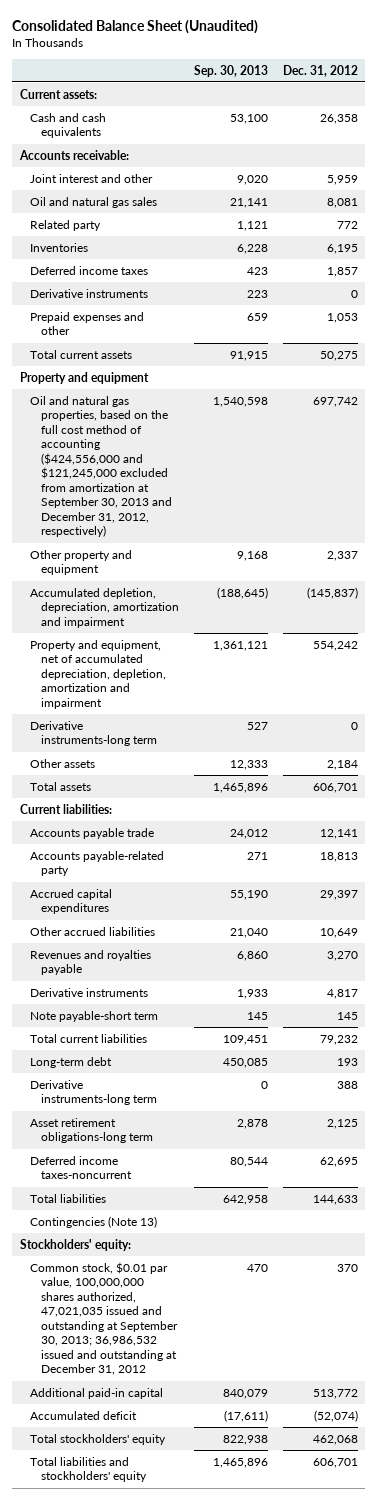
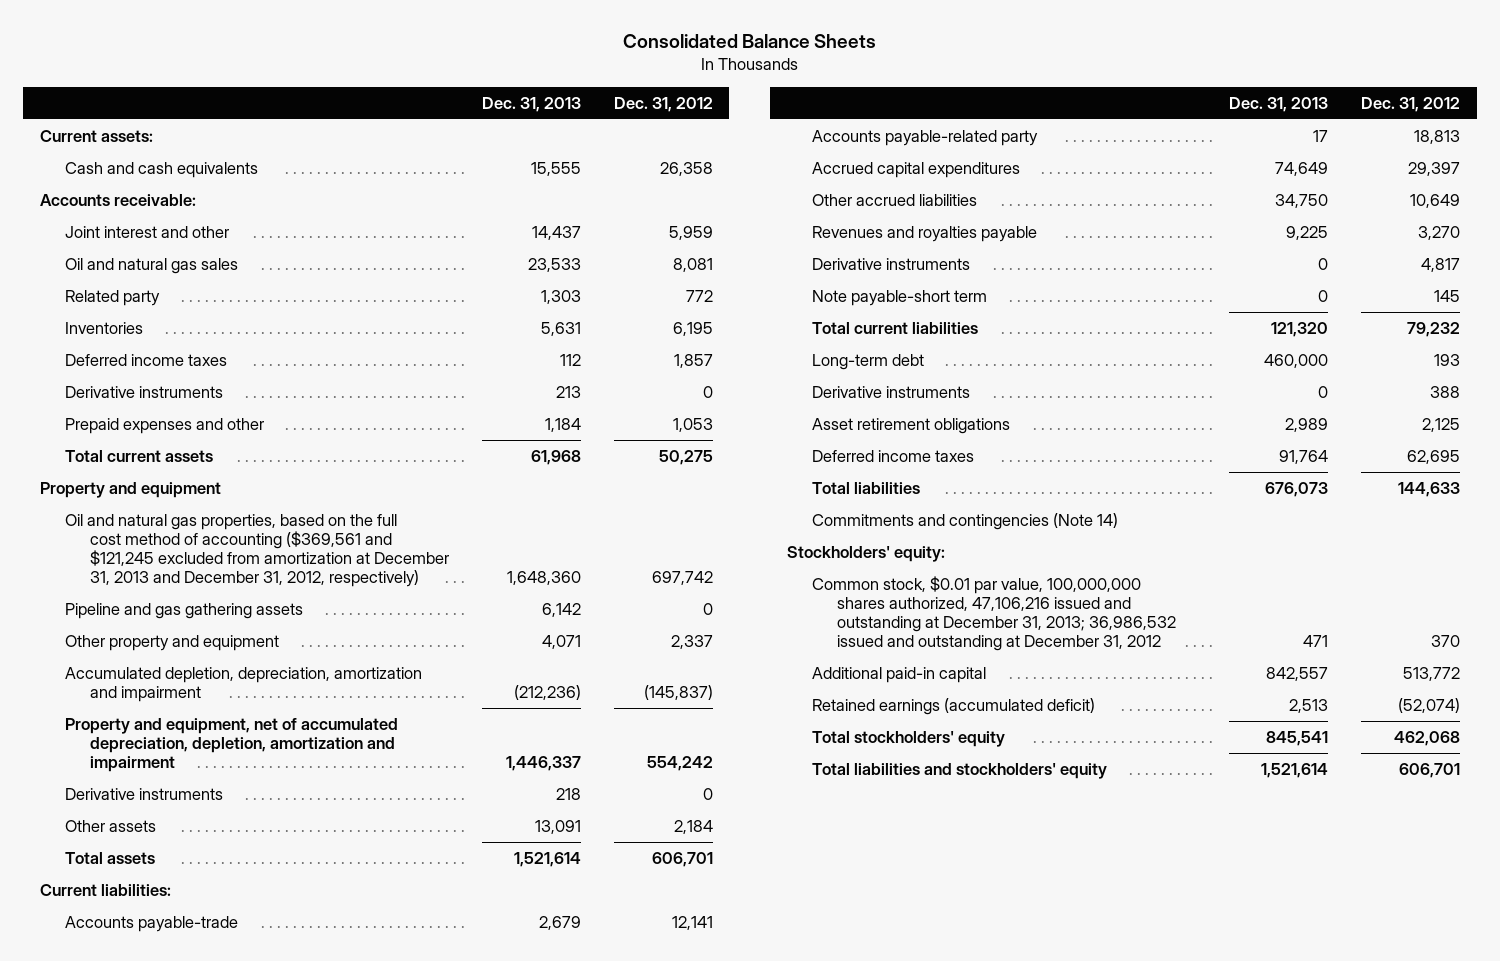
[12,19,259,34] Consolidated Balance Sheet (Unaudited) -> [622,34,876,49] Consolidated Balance Sheets
[193,64,268,77] Sep. 30, 2013 -> none
none -> [481,96,581,112] Dec. 31, 2013
[30,396,172,538] Oil and natural gas properties, based on the full cost method of accounting ($424,556,000 and $121,245,000 excluded from amortization at September 30, 2013 and December 31, 2012, respectively) -> [64,513,449,588] Oil and natural gas properties, based on the full cost method of accounting ($369,561 and $121,245 excluded from amortization at December 31, 2013 and December 31, 2012, respectively)
none -> [64,602,303,619] Pipeline and gas gathering assets
[30,721,157,747] Derivative instruments-long term -> [64,787,223,800] Derivative instruments
[30,828,155,840] Accounts payable trade -> [64,915,238,932] Accounts payable-trade
[30,1080,157,1106] Derivative instruments-long term -> [811,385,970,398] Derivative instruments
[30,1118,153,1144] Asset retirement obligations-long term -> [811,417,1010,434] Asset retirement obligations
[30,1156,132,1180] Deferred income taxes-noncurrent -> [811,449,974,462] Deferred income taxes
[30,1216,158,1229] Contingencies (Note 13) -> [811,512,1118,530] Commitments and contingencies (Note 14)
[30,1262,178,1376] Common stock, $0.01 par value, 100,000,000 shares authorized, 47,021,035 issued and outstanding at September 30, 2013; 36,986,532 issued and outstanding at December 31, 2012 -> [811,575,1177,652] Common stock, $0.01 par value, 100,000,000 shares authorized, 47,106,216 issued and outstanding at December 31, 2013; 36,986,532 issued and outstanding at December 31, 2012
[30,1411,138,1421] Accumulated deficit -> [811,697,1095,715] Retained earnings (accumulated deficit)

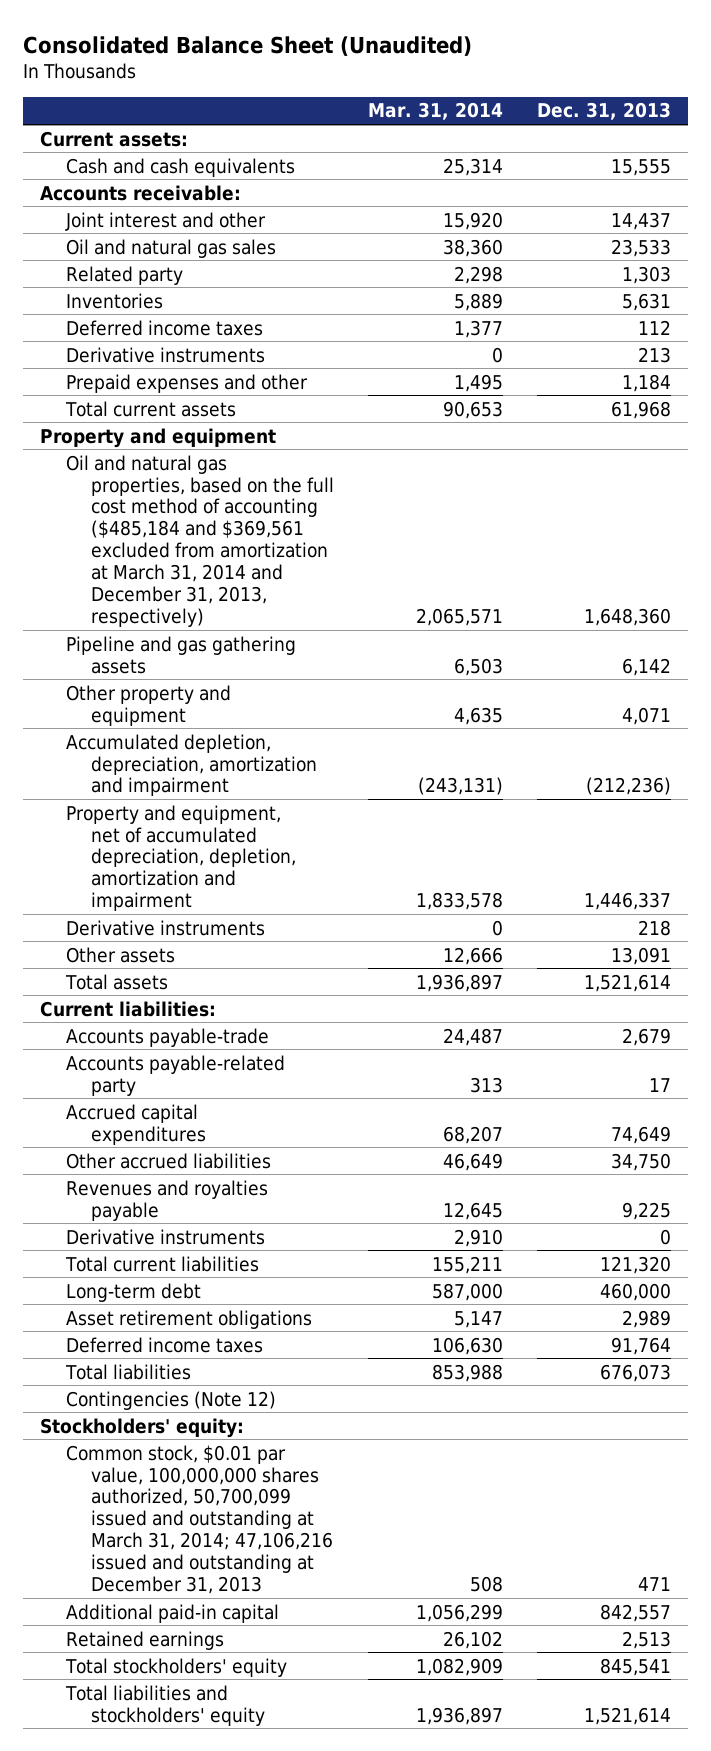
[622,34,876,49] Consolidated Balance Sheets -> [23,35,473,56] Consolidated Balance Sheet (Unaudited)
[613,96,713,112] Dec. 31, 2012 -> none
none -> [368,102,504,121] Mar. 31, 2014
[64,513,449,588] Oil and natural gas properties, based on the full cost method of accounting ($369,561 and $121,245 excluded from amortization at December 31, 2013 and December 31, 2012, respectively) -> [65,454,335,628] Oil and natural gas properties, based on the full cost method of accounting ($485,184 and $369,561 excluded from amortization at March 31, 2014 and December 31, 2013, respectively)
[811,289,987,306] Note payable-short term -> none
[811,385,970,398] Derivative instruments -> none
[811,512,1118,530] Commitments and contingencies (Note 14) -> [65,1390,276,1410] Contingencies (Note 12)
[811,575,1177,652] Common stock, $0.01 par value, 100,000,000 shares authorized, 47,106,216 issued and outstanding at December 31, 2013; 36,986,532 issued and outstanding at December 31, 2012 -> [65,1444,334,1595] Common stock, $0.01 par value, 100,000,000 shares authorized, 50,700,099 issued and outstanding at March 31, 2014; 47,106,216 issued and outstanding at December 31, 2013
[811,697,1095,715] Retained earnings (accumulated deficit) -> [65,1630,224,1650] Retained earnings

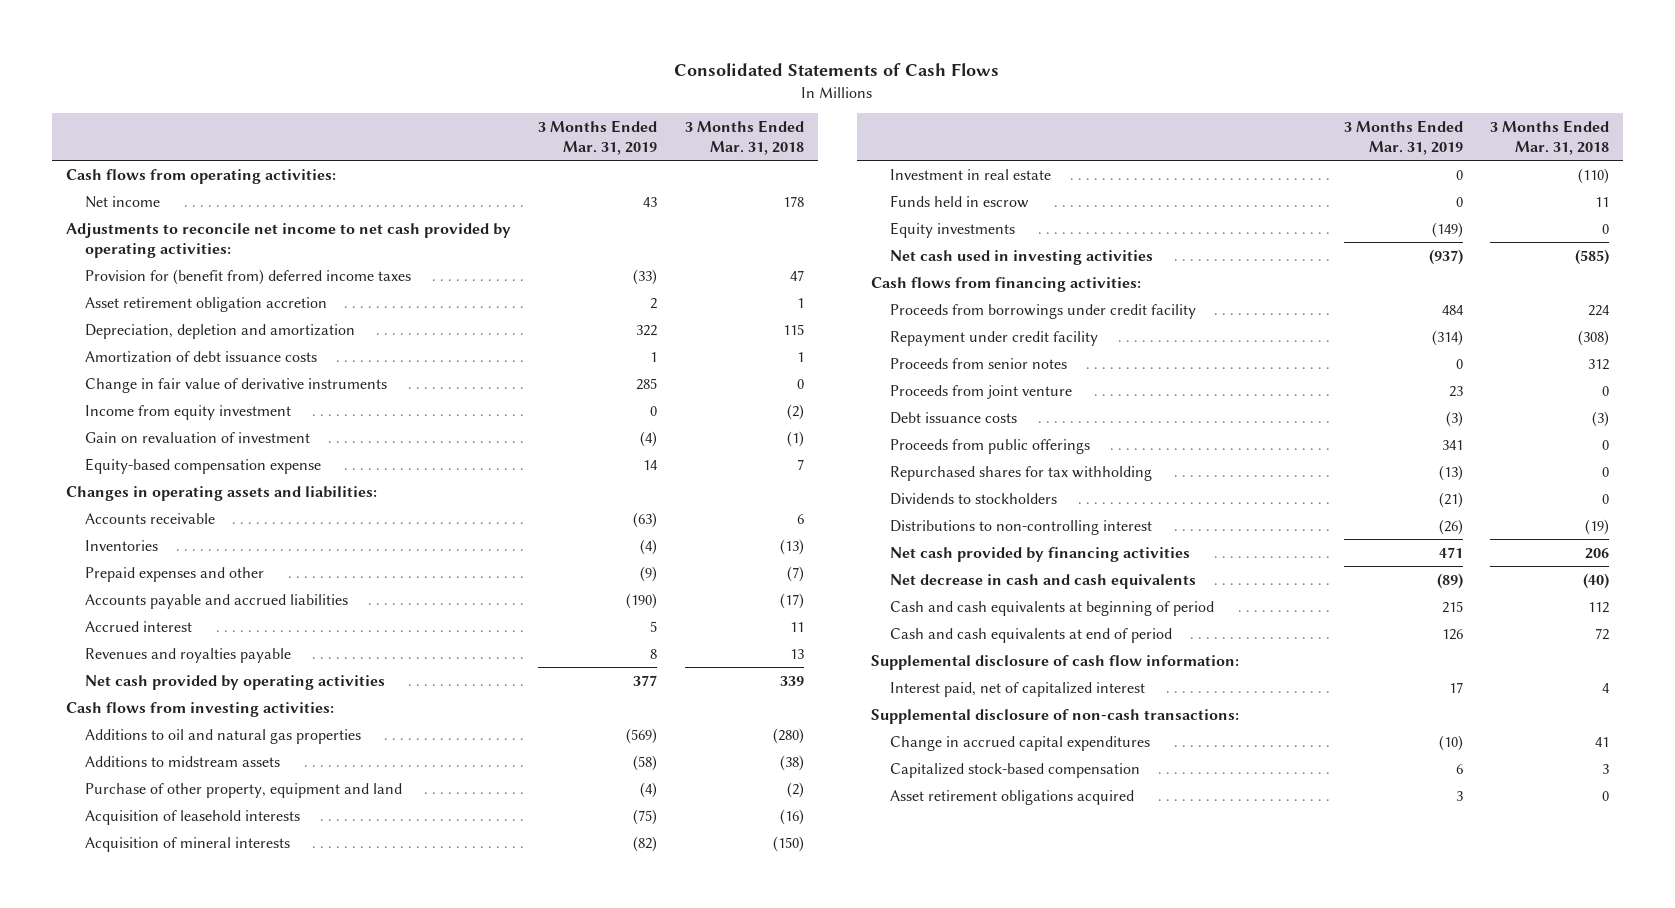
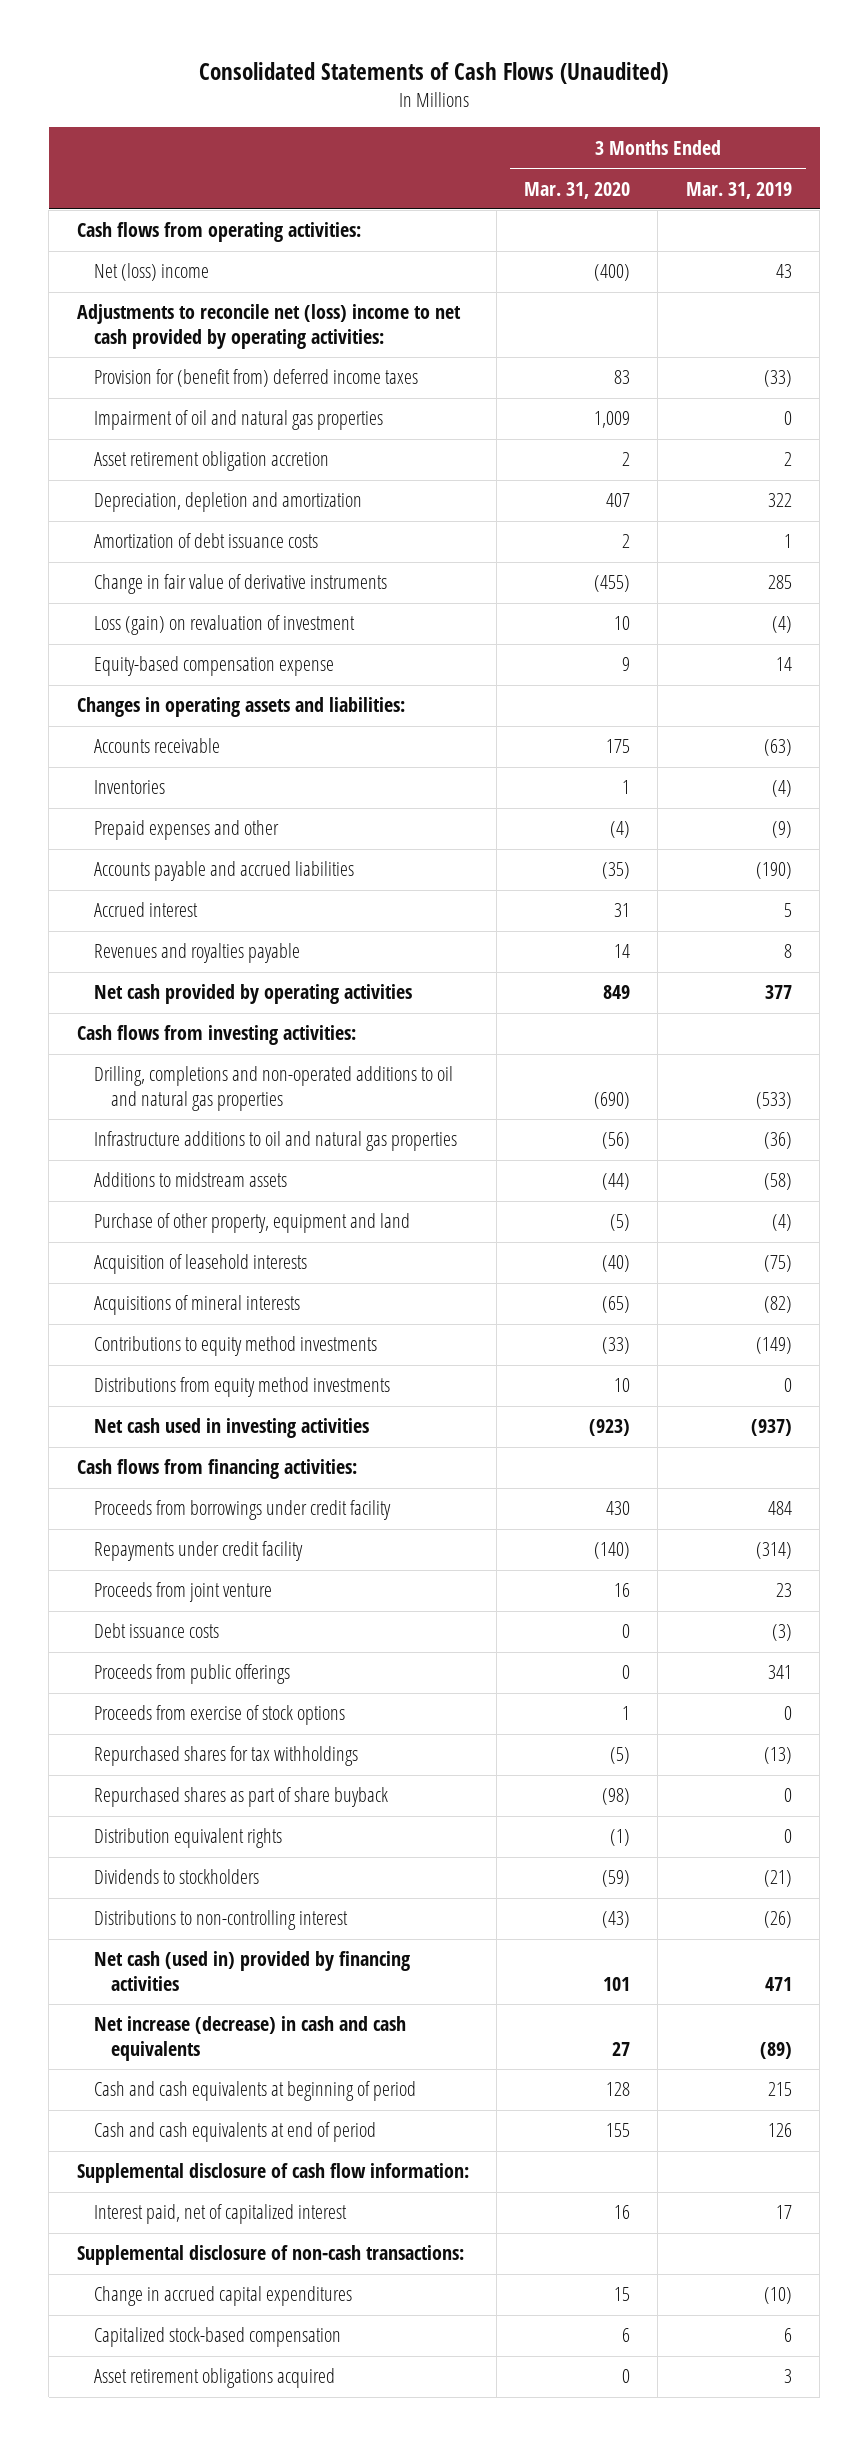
[674,63,1000,77] Consolidated Statements of Cash Flows -> [199,62,669,85] Consolidated Statements of Cash Flows (Unaudited)
[684,119,804,155] 3 Months Ended Mar. 31, 2018 -> none
none -> [524,181,631,199] Mar. 31, 2020
[84,195,160,208] Net income -> [93,263,209,282] Net (loss) income
[65,222,511,258] Adjustments to reconcile net income to net cash provided by operating activities: -> [76,304,461,350] Adjustments to reconcile net (loss) income to net cash provided by operating activities:
none -> [93,410,383,431] Impairment of oil and natural gas properties
[84,404,291,420] Income from equity investment -> none
[84,431,310,443] Gain on revaluation of investment -> [93,615,355,636] Loss (gain) on revaluation of investment
[84,728,361,744] Additions to oil and natural gas properties -> [93,1066,453,1112] Drilling, completions and non-operated additions to oil and natural gas properties
[626,727,658,744] (569) -> [755,1092,792,1110] (533)
none -> [93,1131,457,1152] Infrastructure additions to oil and natural gas properties
[889,168,1051,180] Investment in real estate -> none
[889,194,1029,208] Funds held in escrow -> none
[84,836,290,852] Acquisition of mineral interests -> [93,1295,300,1316] Acquisitions of mineral interests
[889,221,1015,238] Equity investments -> [93,1336,377,1357] Contributions to equity method investments
none -> [93,1377,390,1398] Distributions from equity method investments
[889,357,1067,369] Proceeds from senior notes -> none
[889,330,1098,346] Repayment under credit facility -> [93,1541,303,1562] Repayments under credit facility
none -> [93,1705,345,1726] Proceeds from exercise of stock options
[889,465,1152,481] Repurchased shares for tax withholding -> [93,1746,358,1767] Repurchased shares for tax withholdings
none -> [93,1787,388,1808] Repurchased shares as part of share buyback
none -> [93,1828,282,1849] Distribution equivalent rights
[889,546,1190,562] Net cash provided by financing activities -> [93,1951,410,1992] Net cash (used in) provided by financing activities
[889,573,1196,589] Net decrease in cash and cash equivalents -> [93,2016,406,2062] Net increase (decrease) in cash and cash equivalents

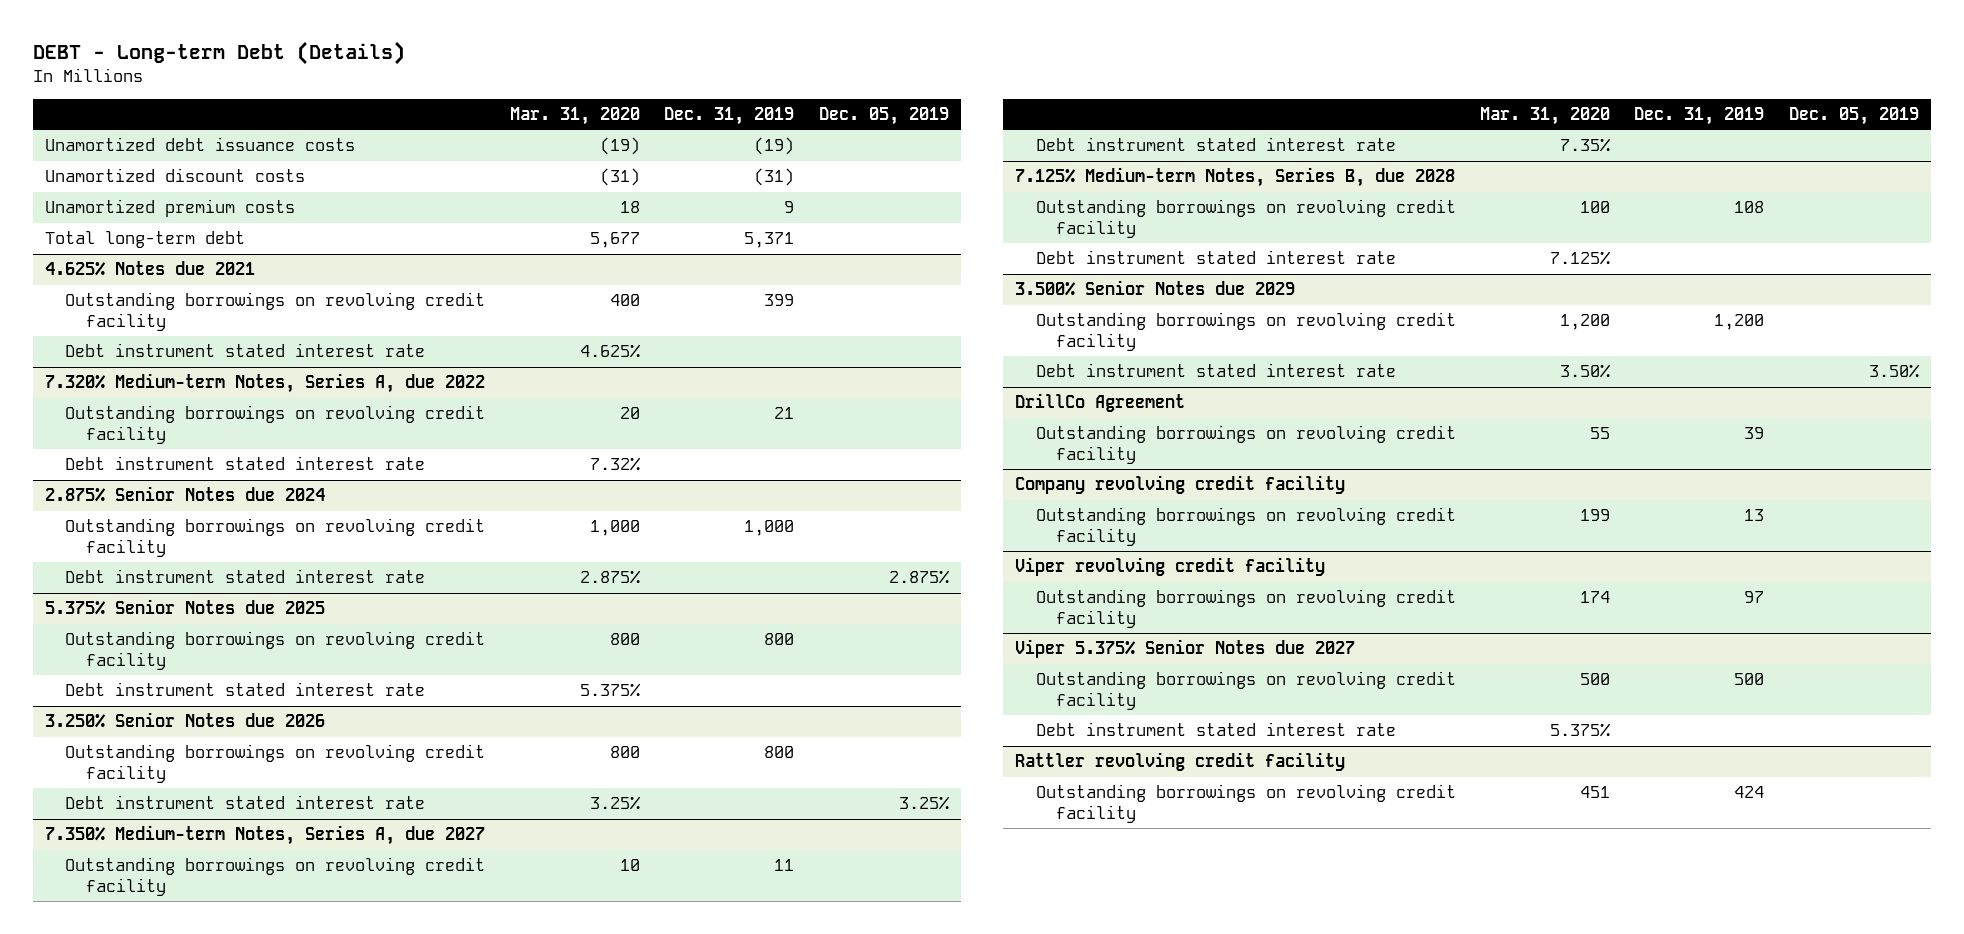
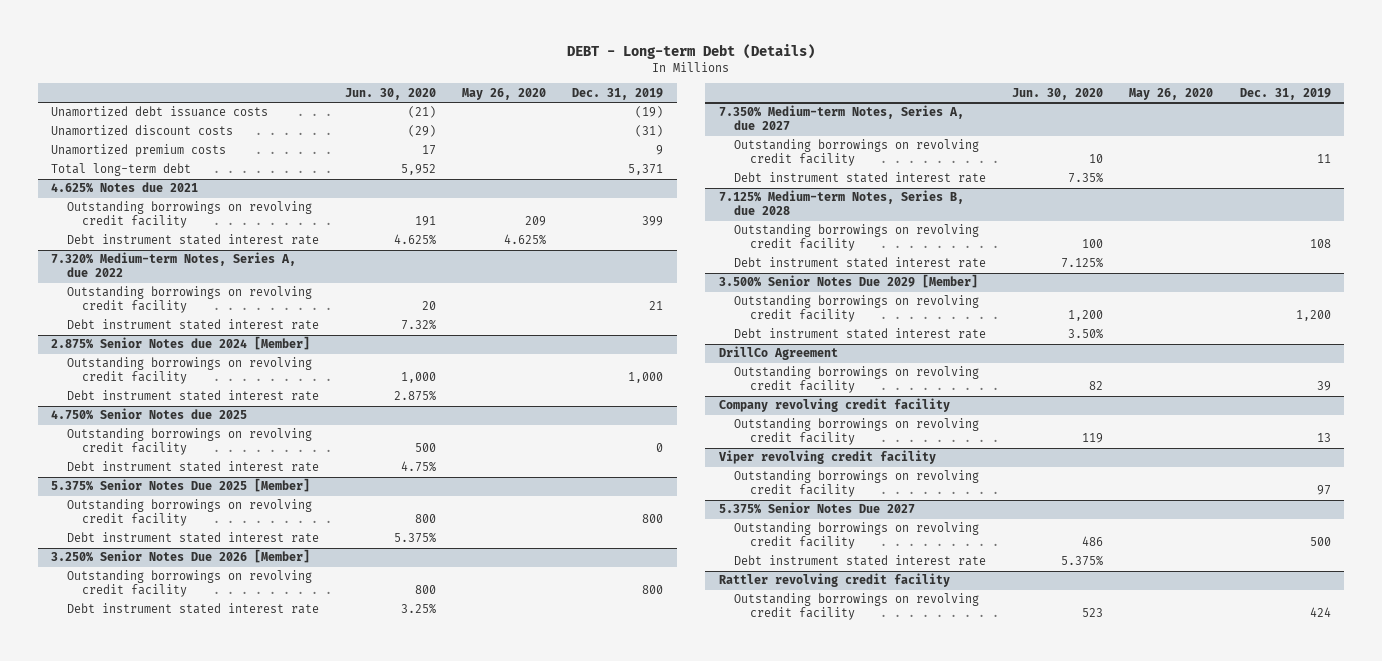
[509,106,640,125] Mar. 31, 2020 -> none
[818,106,949,125] Dec. 05, 2019 -> none
none -> [345,87,437,100] Jun. 30, 2020
none -> [462,87,547,100] May 26, 2020
[44,486,325,503] 2.875% Senior Notes due 2024 -> [51,336,311,351] 2.875% Senior Notes due 2024 [Member]
none -> [51,408,248,421] 4.750% Senior Notes due 2025
none -> [66,428,312,456] Outstanding borrowings on revolving credit facility
none -> [66,461,319,473] Debt instrument stated interest rate
[44,599,325,616] 5.375% Senior Notes due 2025 -> [51,478,311,493] 5.375% Senior Notes Due 2025 [Member]
[44,712,325,729] 3.250% Senior Notes due 2026 -> [51,549,311,564] 3.250% Senior Notes Due 2026 [Member]
[1014,280,1295,297] 3.500% Senior Notes due 2029 -> [718,274,978,289] 3.500% Senior Notes Due 2029 [Member]
[1014,639,1355,659] Viper 5.375% Senior Notes due 2027 -> [718,502,915,515] 5.375% Senior Notes Due 2027

